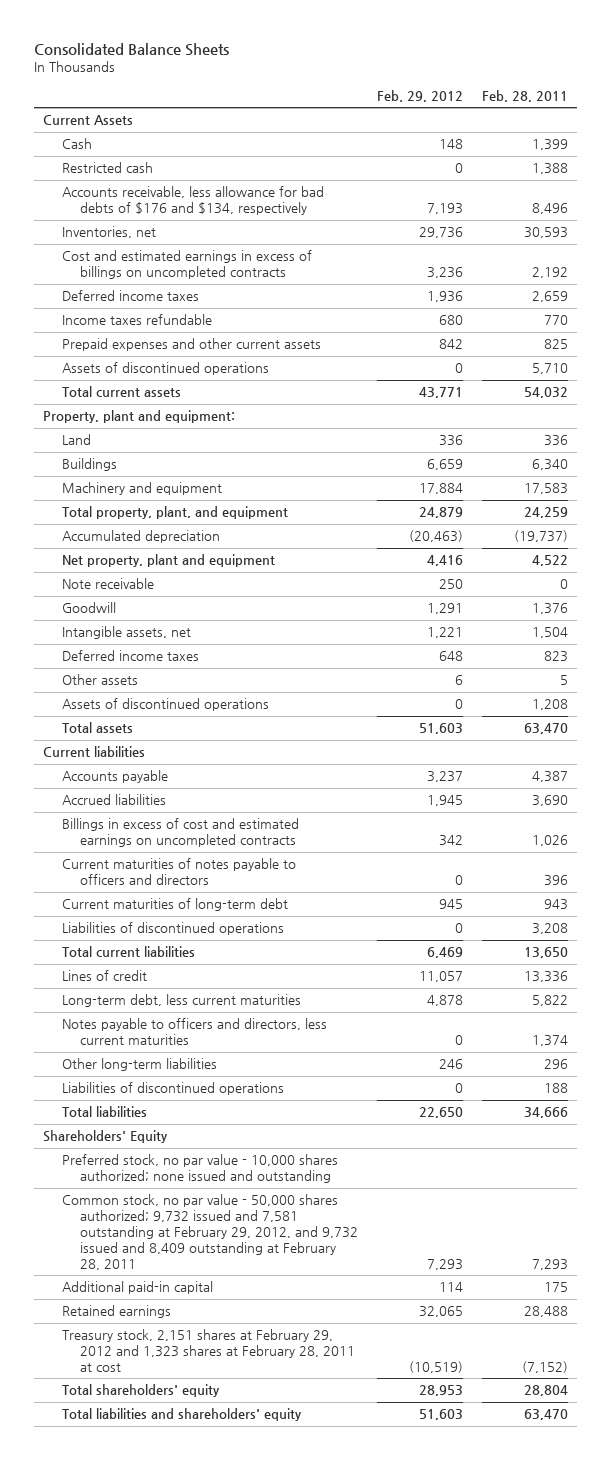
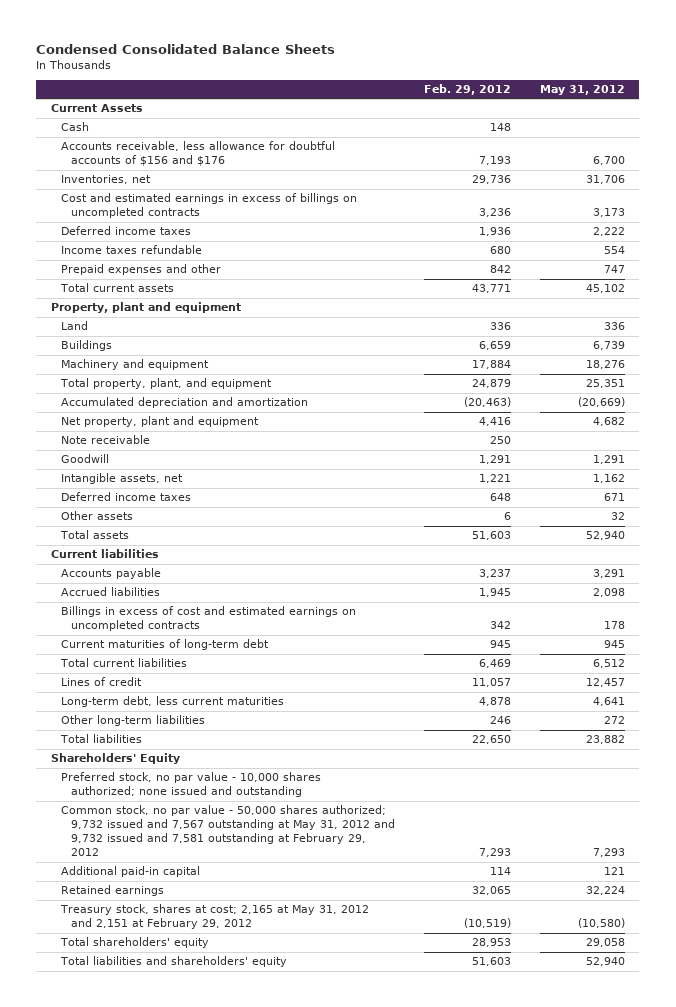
[33,42,229,56] Consolidated Balance Sheets -> [36,43,336,54] Condensed Consolidated Balance Sheets
[481,90,568,103] Feb. 28, 2011 -> none
none -> [539,84,625,95] May 31, 2012
[61,162,153,174] Restricted cash -> none
[61,186,324,216] Accounts receivable, less allowance for bad debts of $176 and $134, respectively -> [61,141,336,167] Accounts receivable, less allowance for doubtful accounts of $156 and $176
[61,362,269,376] Assets of discontinued operations -> none
[61,338,321,352] Prepaid expenses and other current assets -> [61,264,222,276] Prepaid expenses and other
[43,410,236,424] Property, plant and equipment: -> [50,302,241,314] Property, plant and equipment
[61,530,220,544] Accumulated depreciation -> [61,397,309,409] Accumulated depreciation and amortization
[61,698,269,712] Assets of discontinued operations -> none
[61,858,296,886] Current maturities of notes payable to officers and directors -> none
[61,922,284,936] Liabilities of discontinued operations -> none
[61,1018,327,1046] Notes payable to officers and directors, less current maturities -> none
[61,1082,284,1096] Liabilities of discontinued operations -> none
[61,1194,358,1270] Common stock, no par value - 50,000 shares authorized; 9,732 issued and 7,581 outstanding at February 29, 2012, and 9,732 issued and 8,409 outstanding at February 28, 2011 -> [61,805,396,857] Common stock, no par value - 50,000 shares authorized; 9,732 issued and 7,567 outstanding at May 31, 2012 and 9,732 issued and 7,581 outstanding at February 29, 2012
[61,1329,355,1373] Treasury stock, 2,151 shares at February 29, 2012 and 1,323 shares at February 28, 2011 at cost -> [60,904,370,930] Treasury stock, shares at cost; 2,165 at May 31, 2012 and 2,151 at February 29, 2012

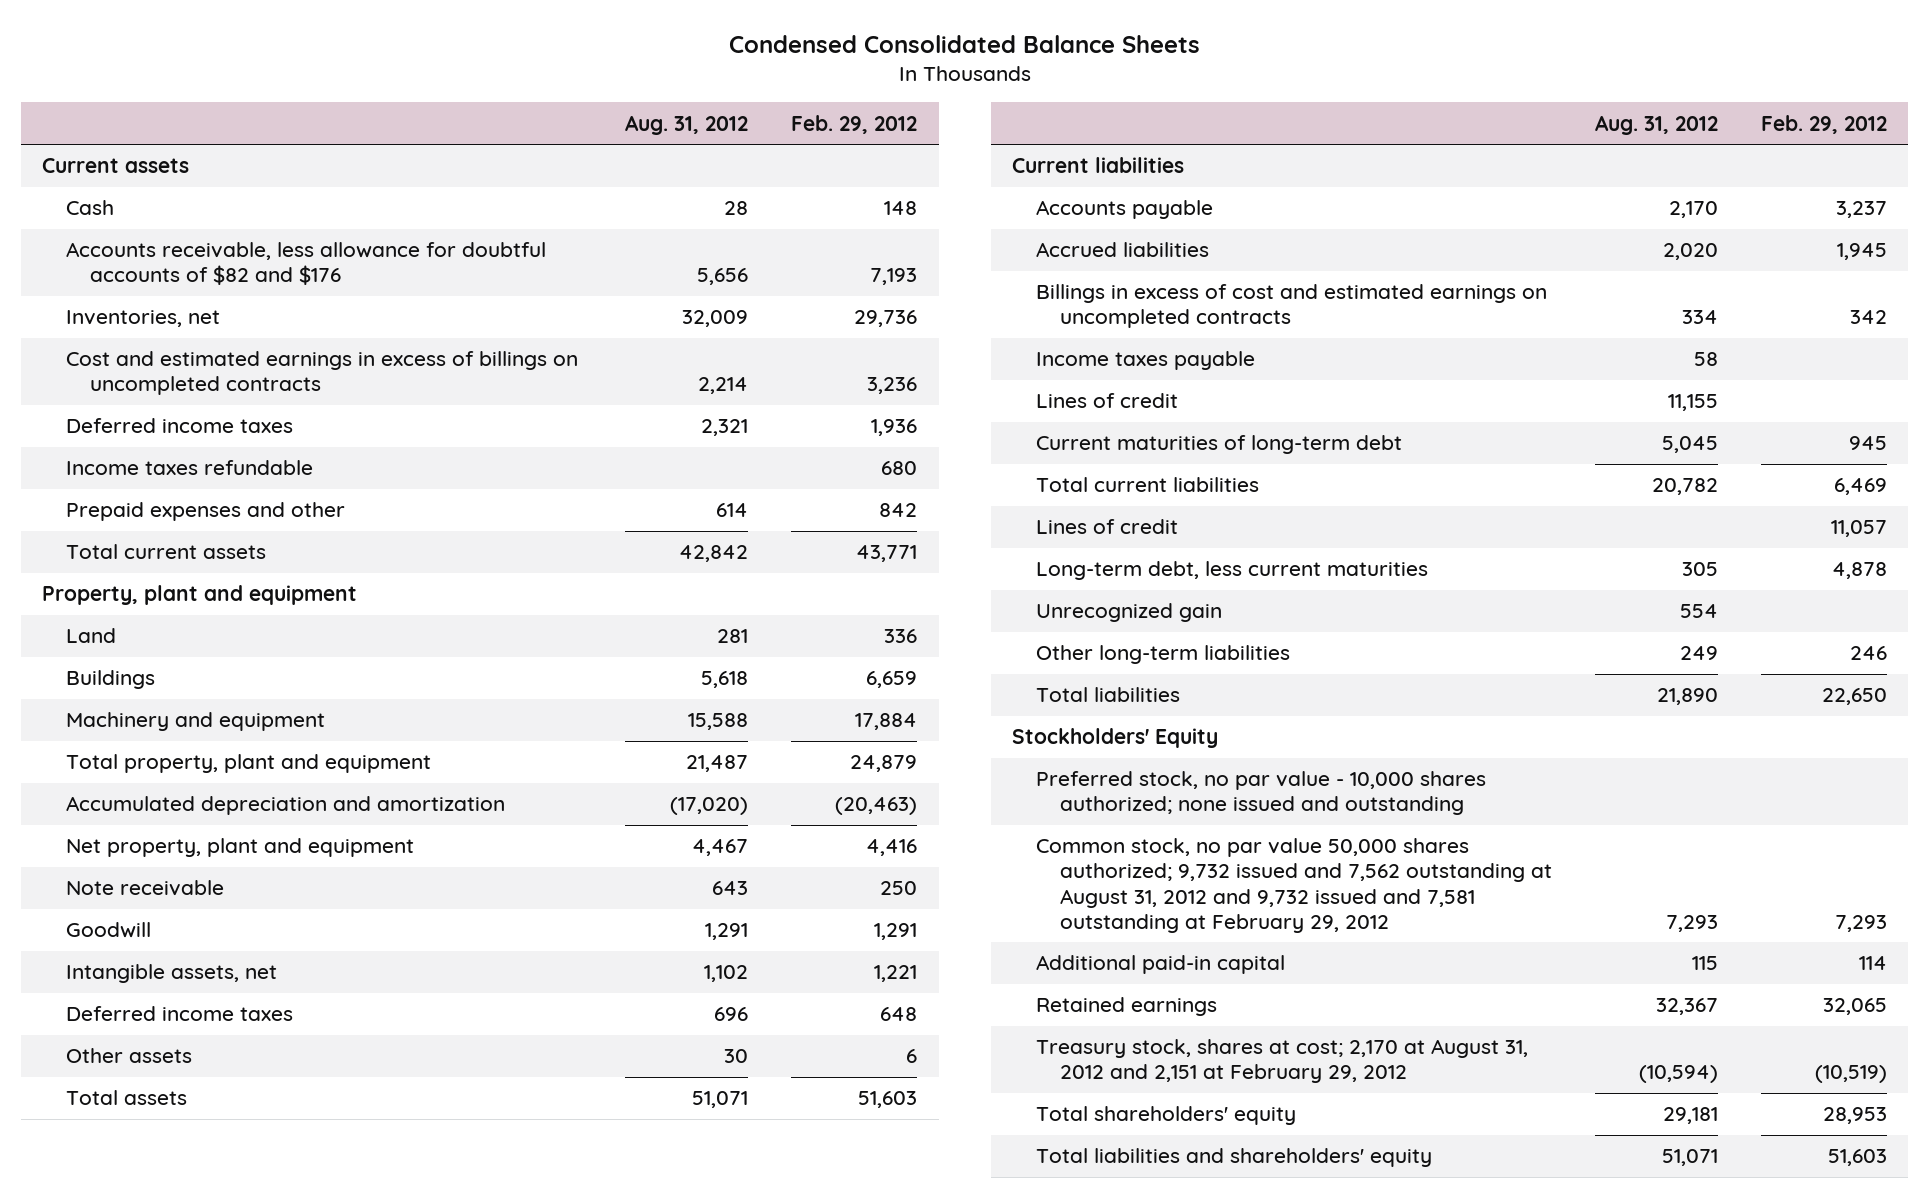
[539,84,625,95] May 31, 2012 -> none
none -> [625,114,749,135] Aug. 31, 2012
[50,104,143,113] Current Assets -> [42,158,190,174] Current assets
[61,141,336,167] Accounts receivable, less allowance for doubtful accounts of $156 and $176 -> [66,242,547,286] Accounts receivable, less allowance for doubtful accounts of $82 and $176
[60,378,273,390] Total property, plant, and equipment -> [66,754,432,774] Total property, plant and equipment
none -> [1036,351,1256,371] Income taxes payable
none -> [1036,393,1179,409] Lines of credit
none -> [1036,603,1223,623] Unrecognized gain
[50,753,180,765] Shareholders' Equity -> [1012,728,1219,749] Stockholders' Equity
[61,805,396,857] Common stock, no par value - 50,000 shares authorized; 9,732 issued and 7,567 outstanding at May 31, 2012 and 9,732 issued and 7,581 outstanding at February 29, 2012 -> [1036,838,1553,933] Common stock, no par value 50,000 shares authorized; 9,732 issued and 7,562 outstanding at August 31, 2012 and 9,732 issued and 7,581 outstanding at February 29, 2012
[60,904,370,930] Treasury stock, shares at cost; 2,165 at May 31, 2012 and 2,151 at February 29, 2012 -> [1036,1039,1529,1084] Treasury stock, shares at cost; 2,170 at August 31, 2012 and 2,151 at February 29, 2012

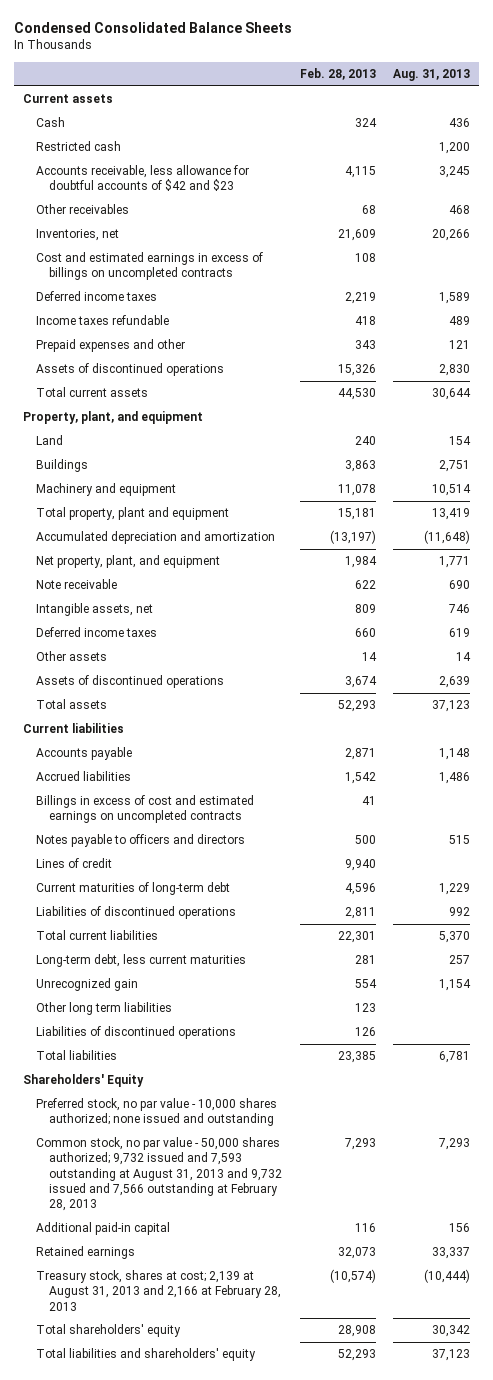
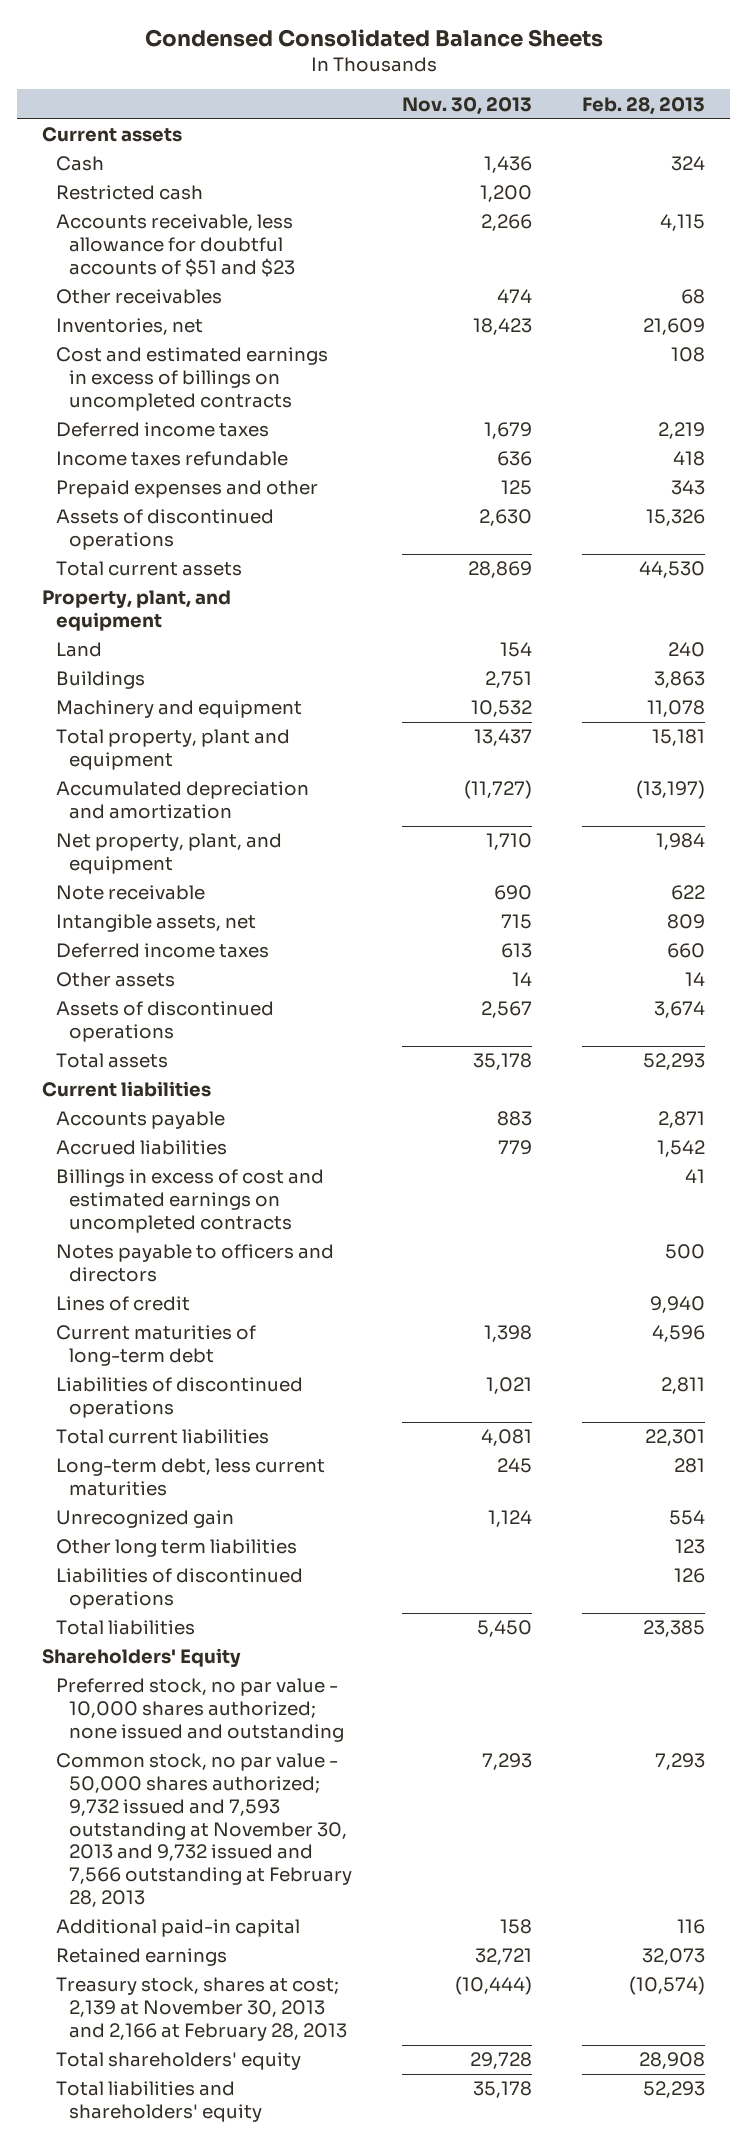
[393,68,471,81] Aug. 31, 2013 -> none
none -> [402,96,533,115] Nov. 30, 2013
[36,165,250,192] Accounts receivable, less allowance for doubtful accounts of $42 and $23 -> [55,214,295,277] Accounts receivable, less allowance for doubtful accounts of $51 and $23
[36,1137,283,1211] Common stock, no par value - 50,000 shares authorized; 9,732 issued and 7,593 outstanding at August 31, 2013 and 9,732 issued and 7,566 outstanding at February 28, 2013 -> [55,1753,352,1907] Common stock, no par value - 50,000 shares authorized; 9,732 issued and 7,593 outstanding at November 30, 2013 and 9,732 issued and 7,566 outstanding at February 28, 2013
[36,1270,282,1311] Treasury stock, shares at cost; 2,139 at August 31, 2013 and 2,166 at February 28, 2013 -> [55,1977,347,2041] Treasury stock, shares at cost; 2,139 at November 30, 2013 and 2,166 at February 28, 2013

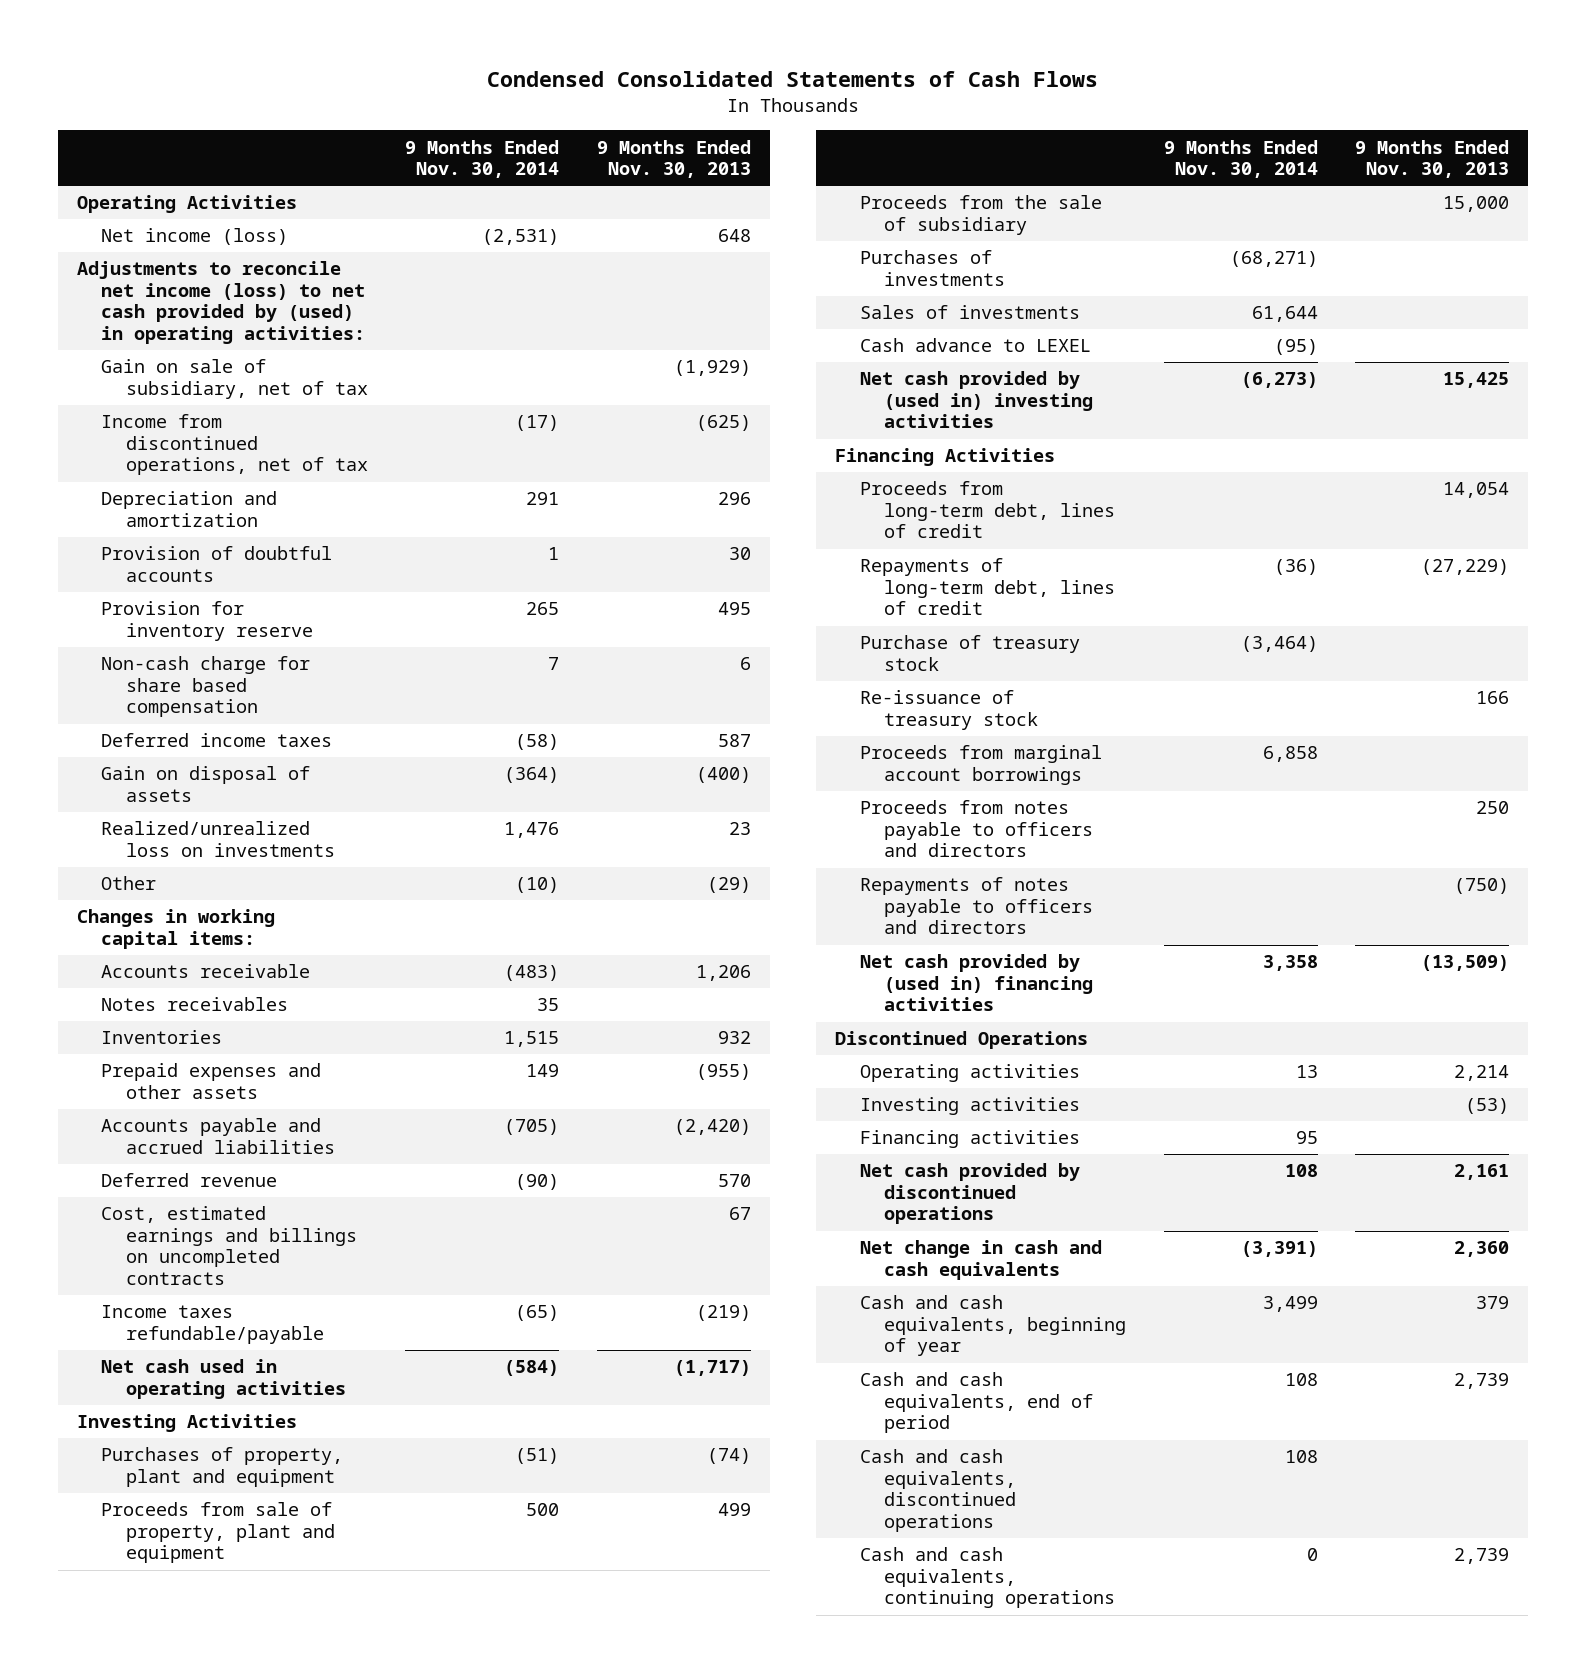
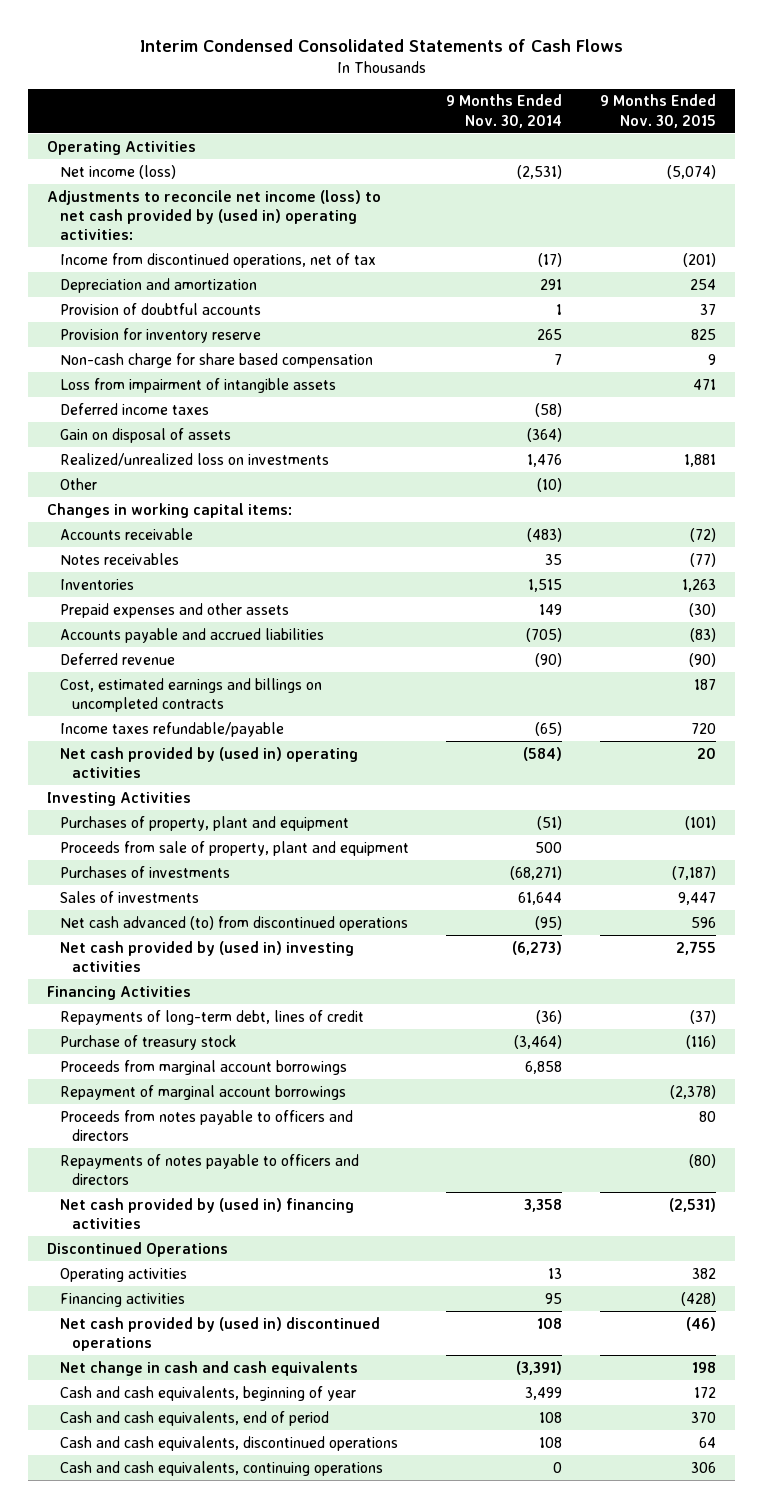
[487,70,1099,87] Condensed Consolidated Statements of Cash Flows -> [139,39,623,53] Interim Condensed Consolidated Statements of Cash Flows
[596,139,751,179] 9 Months Ended Nov. 30, 2013 -> none
none -> [600,94,717,128] 9 Months Ended Nov. 30, 2015
[101,359,368,399] Gain on sale of subsidiary, net of tax -> none
[76,261,366,345] Adjustments to reconcile net income (loss) to net cash provided by (used) in operating activities: -> [47,189,382,241] Adjustments to reconcile net income (loss) to net cash provided by (used in) operating activities:
none -> [59,377,336,393] Loss from impairment of intangible assets
[101,1359,346,1399] Net cash used in operating activities -> [59,746,358,779] Net cash provided by (used in) operating activities
[859,195,1102,235] Proceeds from the sale of subsidiary -> none
[859,338,1091,353] Cash advance to LEXEL -> none
none -> [59,915,408,931] Net cash advanced (to) from discontinued operations
[859,481,1116,539] Proceeds from long-term debt, lines of credit -> none
[859,690,1039,730] Re-issuance of treasury stock -> none
none -> [59,1084,346,1100] Repayment of marginal account borrowings
[859,1097,1080,1116] Investing activities -> none
[859,1163,1080,1225] Net cash provided by discontinued operations -> [59,1316,380,1352] Net cash provided by (used in) discontinued operations

